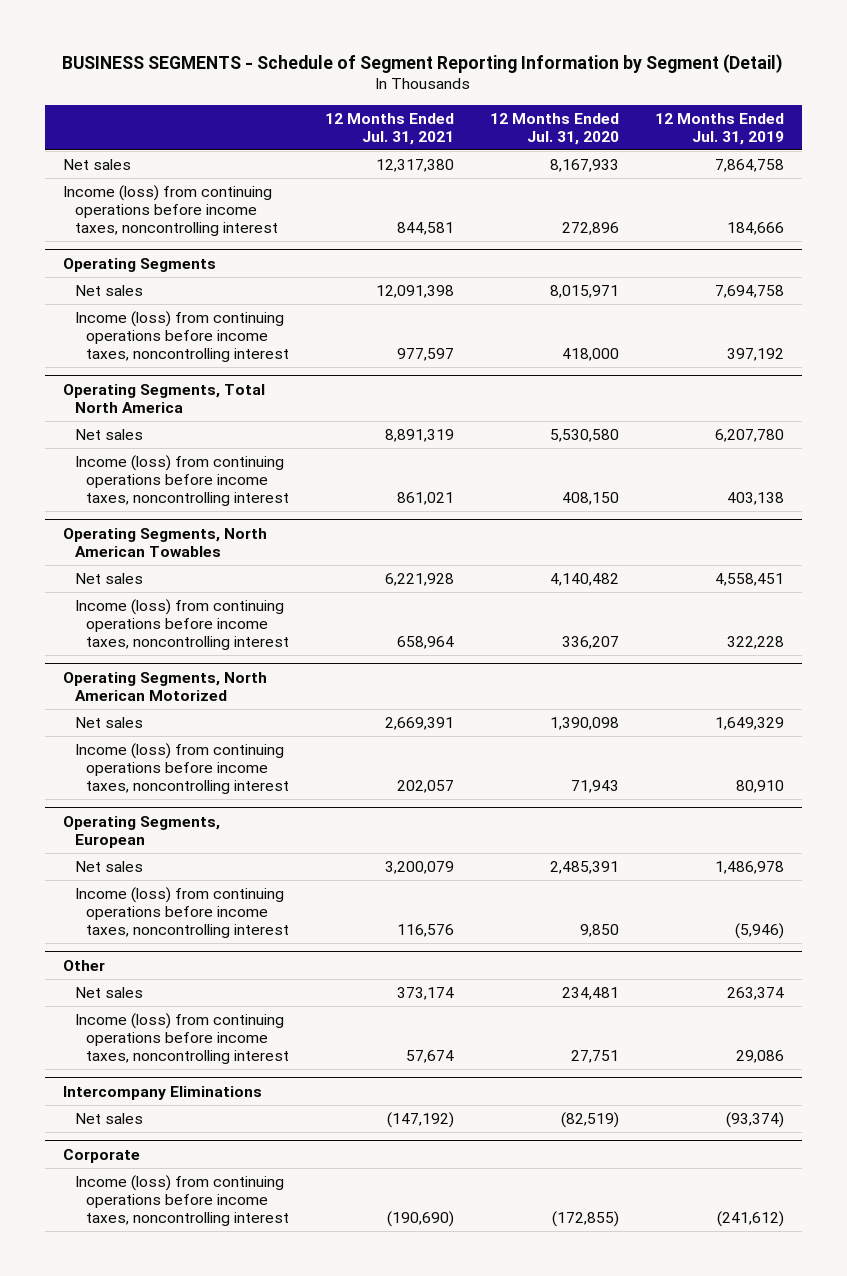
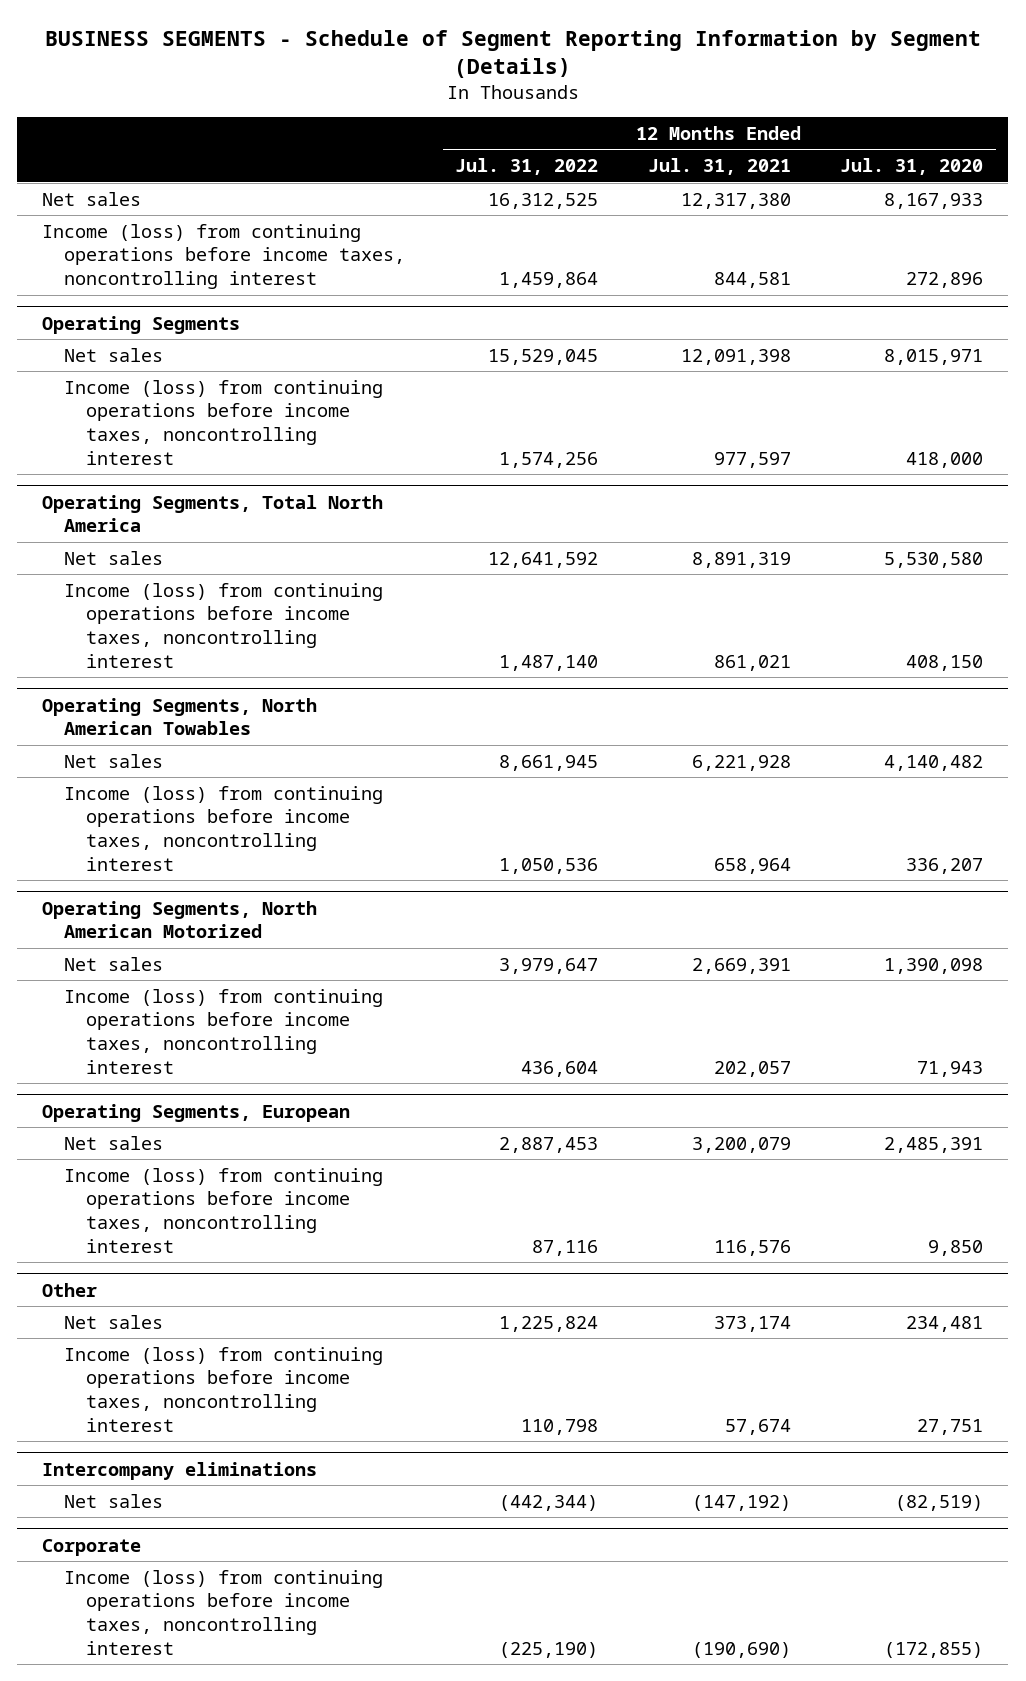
[62,53,784,73] BUSINESS SEGMENTS - Schedule of Segment Reporting Information by Segment (Detail) -> [44,29,981,79] BUSINESS SEGMENTS - Schedule of Segment Reporting Information by Segment (Details)
[654,112,784,145] 12 Months Ended Jul. 31, 2019 -> none
none -> [454,158,598,176] Jul. 31, 2022
[62,1086,262,1101] Intercompany Eliminations -> [42,1461,318,1480] Intercompany eliminations

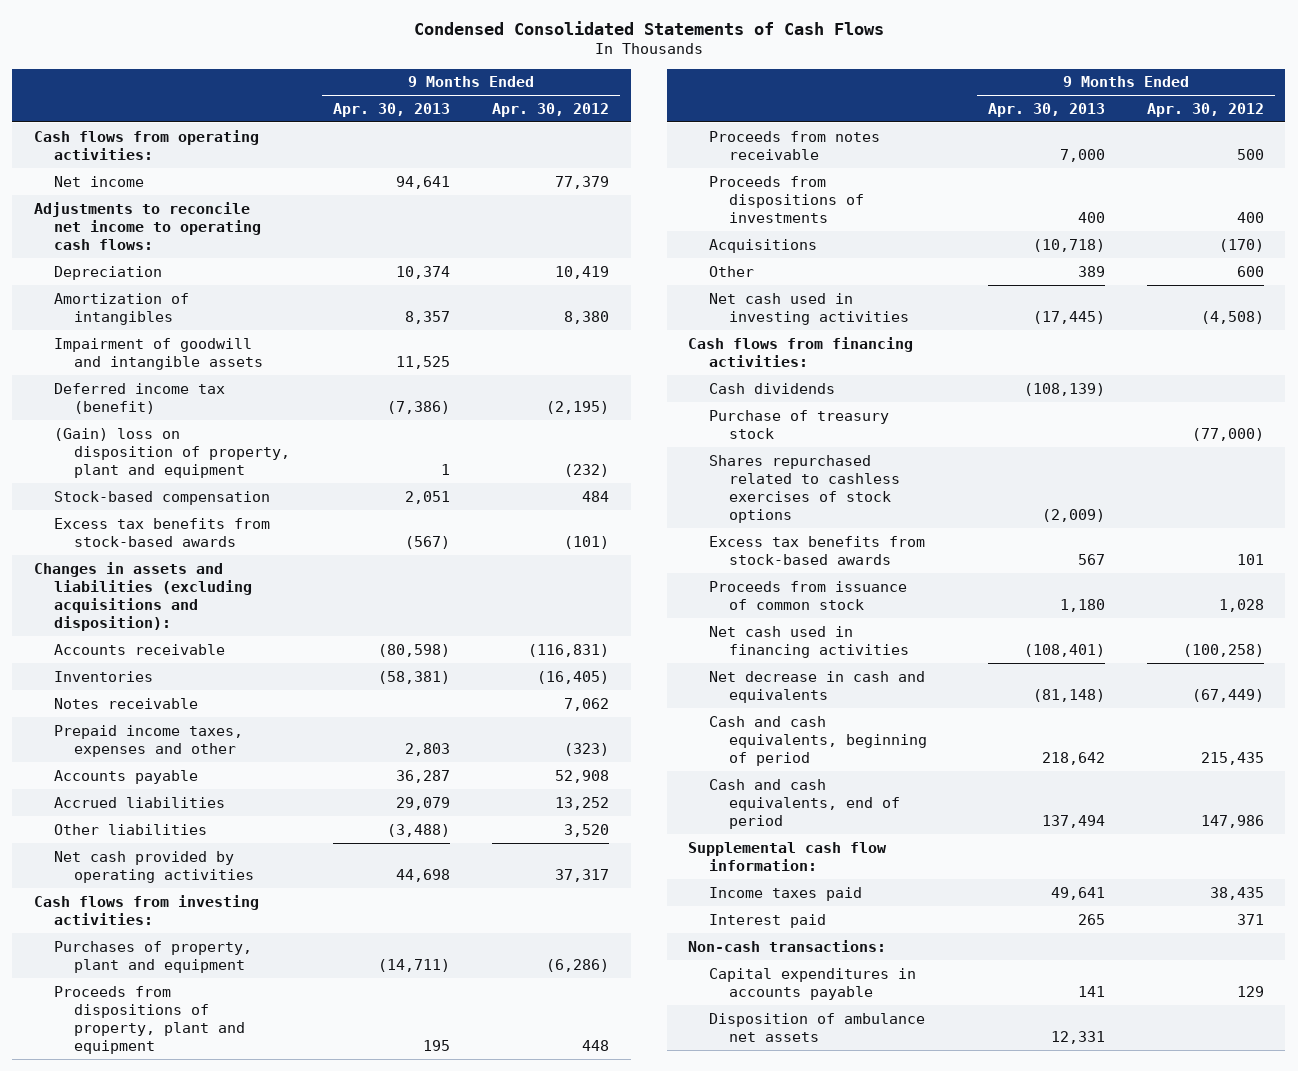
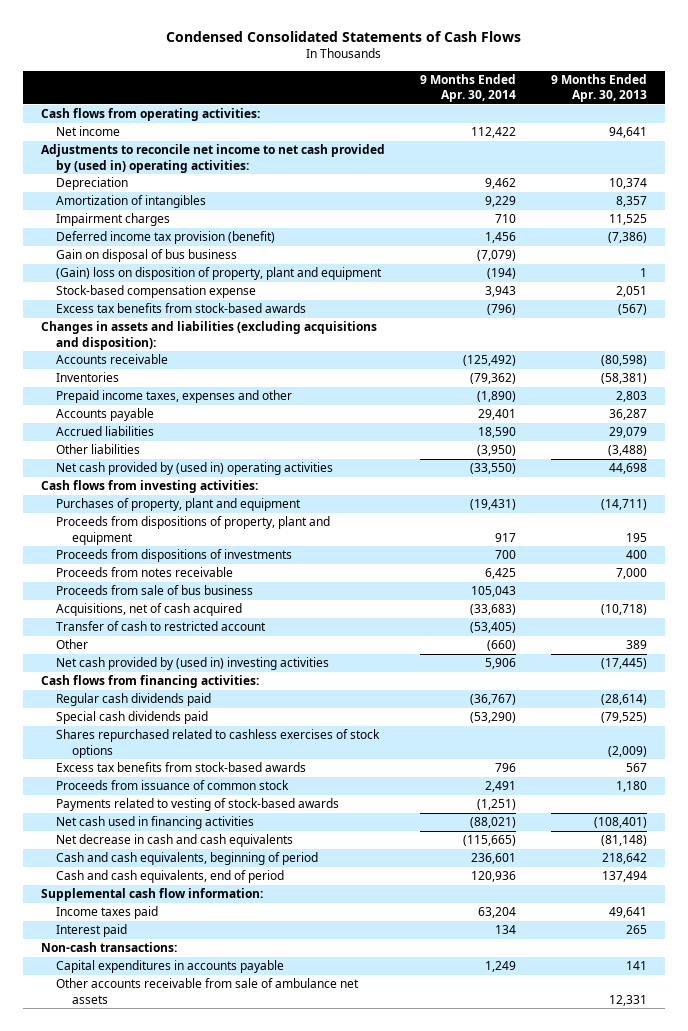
[492,103,610,118] Apr. 30, 2012 -> none
none -> [420,74,517,103] 9 Months Ended Apr. 30, 2014
[33,201,261,250] Adjustments to reconcile net income to operating cash flows: -> [40,144,385,173] Adjustments to reconcile net income to net cash provided by (used in) operating activities:
[53,337,264,370] Impairment of goodwill and intangible assets -> [56,213,171,227] Impairment charges
[53,382,225,414] Deferred income tax (benefit) -> [56,231,276,245] Deferred income tax provision (benefit)
none -> [56,249,238,263] Gain on disposal of bus business
[53,490,270,505] Stock-based compensation -> [56,285,257,299] Stock-based compensation expense
[53,697,198,709] Notes receivable -> none
[53,850,255,883] Net cash provided by operating activities -> [56,462,334,476] Net cash provided by (used in) operating activities
[708,130,880,160] Proceeds from notes receivable -> [56,567,234,578] Proceeds from notes receivable
none -> [56,585,254,596] Proceeds from sale of bus business
[708,238,817,253] Acquisitions -> [56,603,243,617] Acquisitions, net of cash acquired
none -> [56,621,267,632] Transfer of cash to restricted account
[708,292,909,325] Net cash used in investing activities -> [56,657,330,671] Net cash provided by (used in) investing activities
[708,409,889,439] Purchase of treasury stock -> none
[708,382,835,394] Cash dividends -> [56,693,212,707] Regular cash dividends paid
[1023,382,1105,396] (108,139) -> [601,694,648,706] (28,614)
none -> [56,711,209,725] Special cash dividends paid
none -> [56,798,340,812] Payments related to vesting of stock-based awards
[708,670,925,703] Net decrease in cash and equivalents -> [56,834,294,848] Net decrease in cash and cash equivalents
[708,1012,925,1042] Disposition of ambulance net assets -> [56,978,360,1004] Other accounts receivable from sale of ambulance net assets

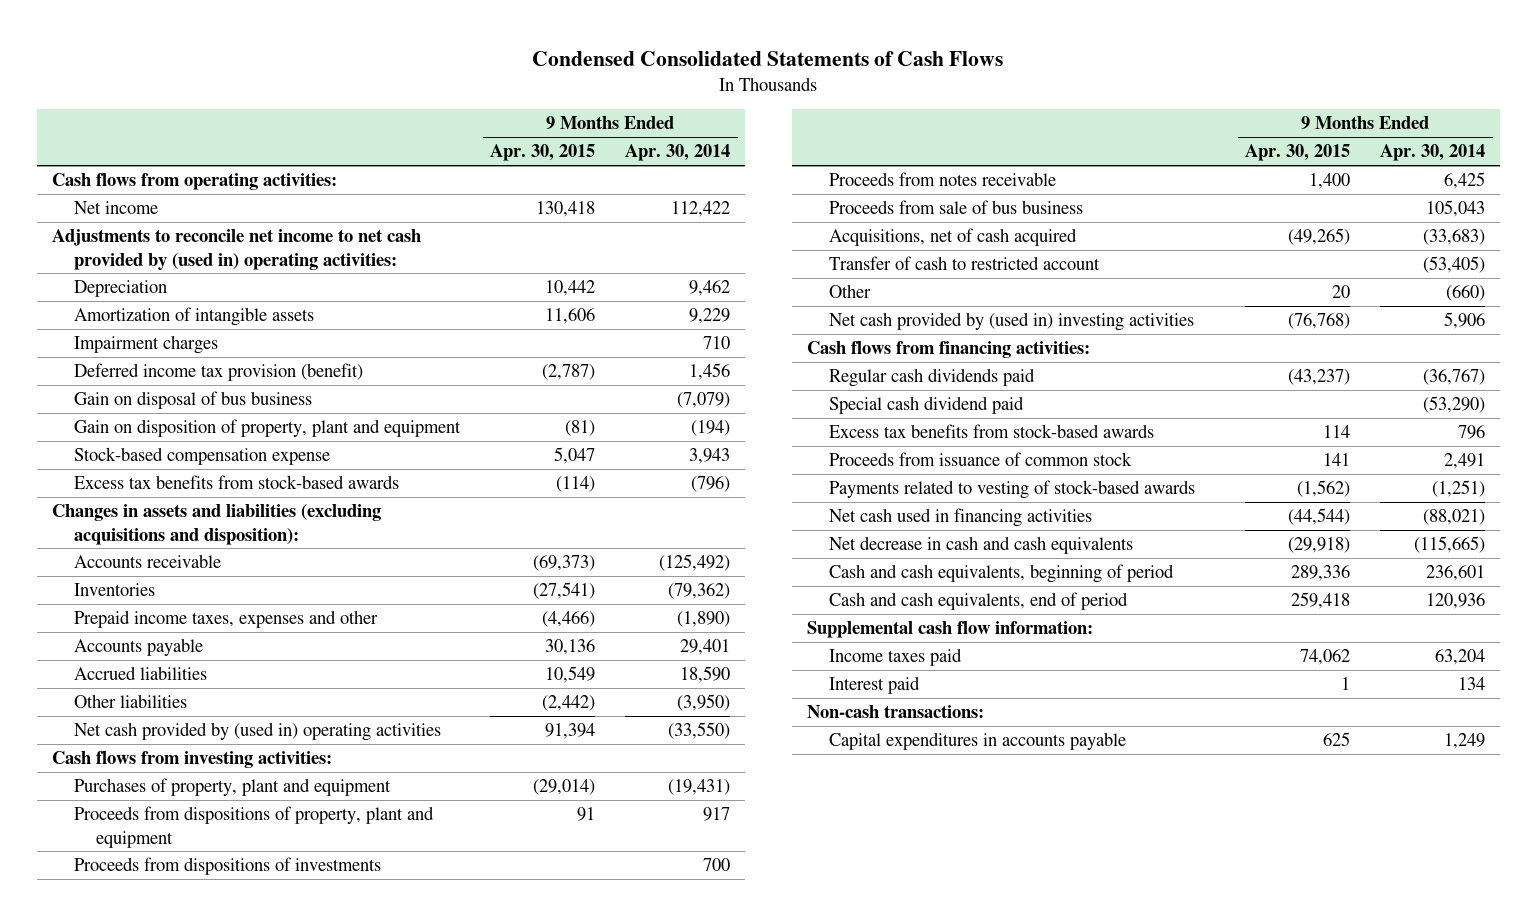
[551,74,648,103] 9 Months Ended Apr. 30, 2013 -> none
none -> [490,144,596,162] Apr. 30, 2015
[56,195,207,209] Amortization of intangibles -> [74,307,315,327] Amortization of intangible assets
[56,267,383,281] (Gain) loss on disposition of property, plant and equipment -> [74,419,462,438] Gain on disposition of property, plant and equipment
[56,729,381,758] Shares repurchased related to cashless exercises of stock options -> none
[56,711,209,725] Special cash dividends paid -> [829,396,1025,415] Special cash dividend paid
[56,978,360,1004] Other accounts receivable from sale of ambulance net assets -> none

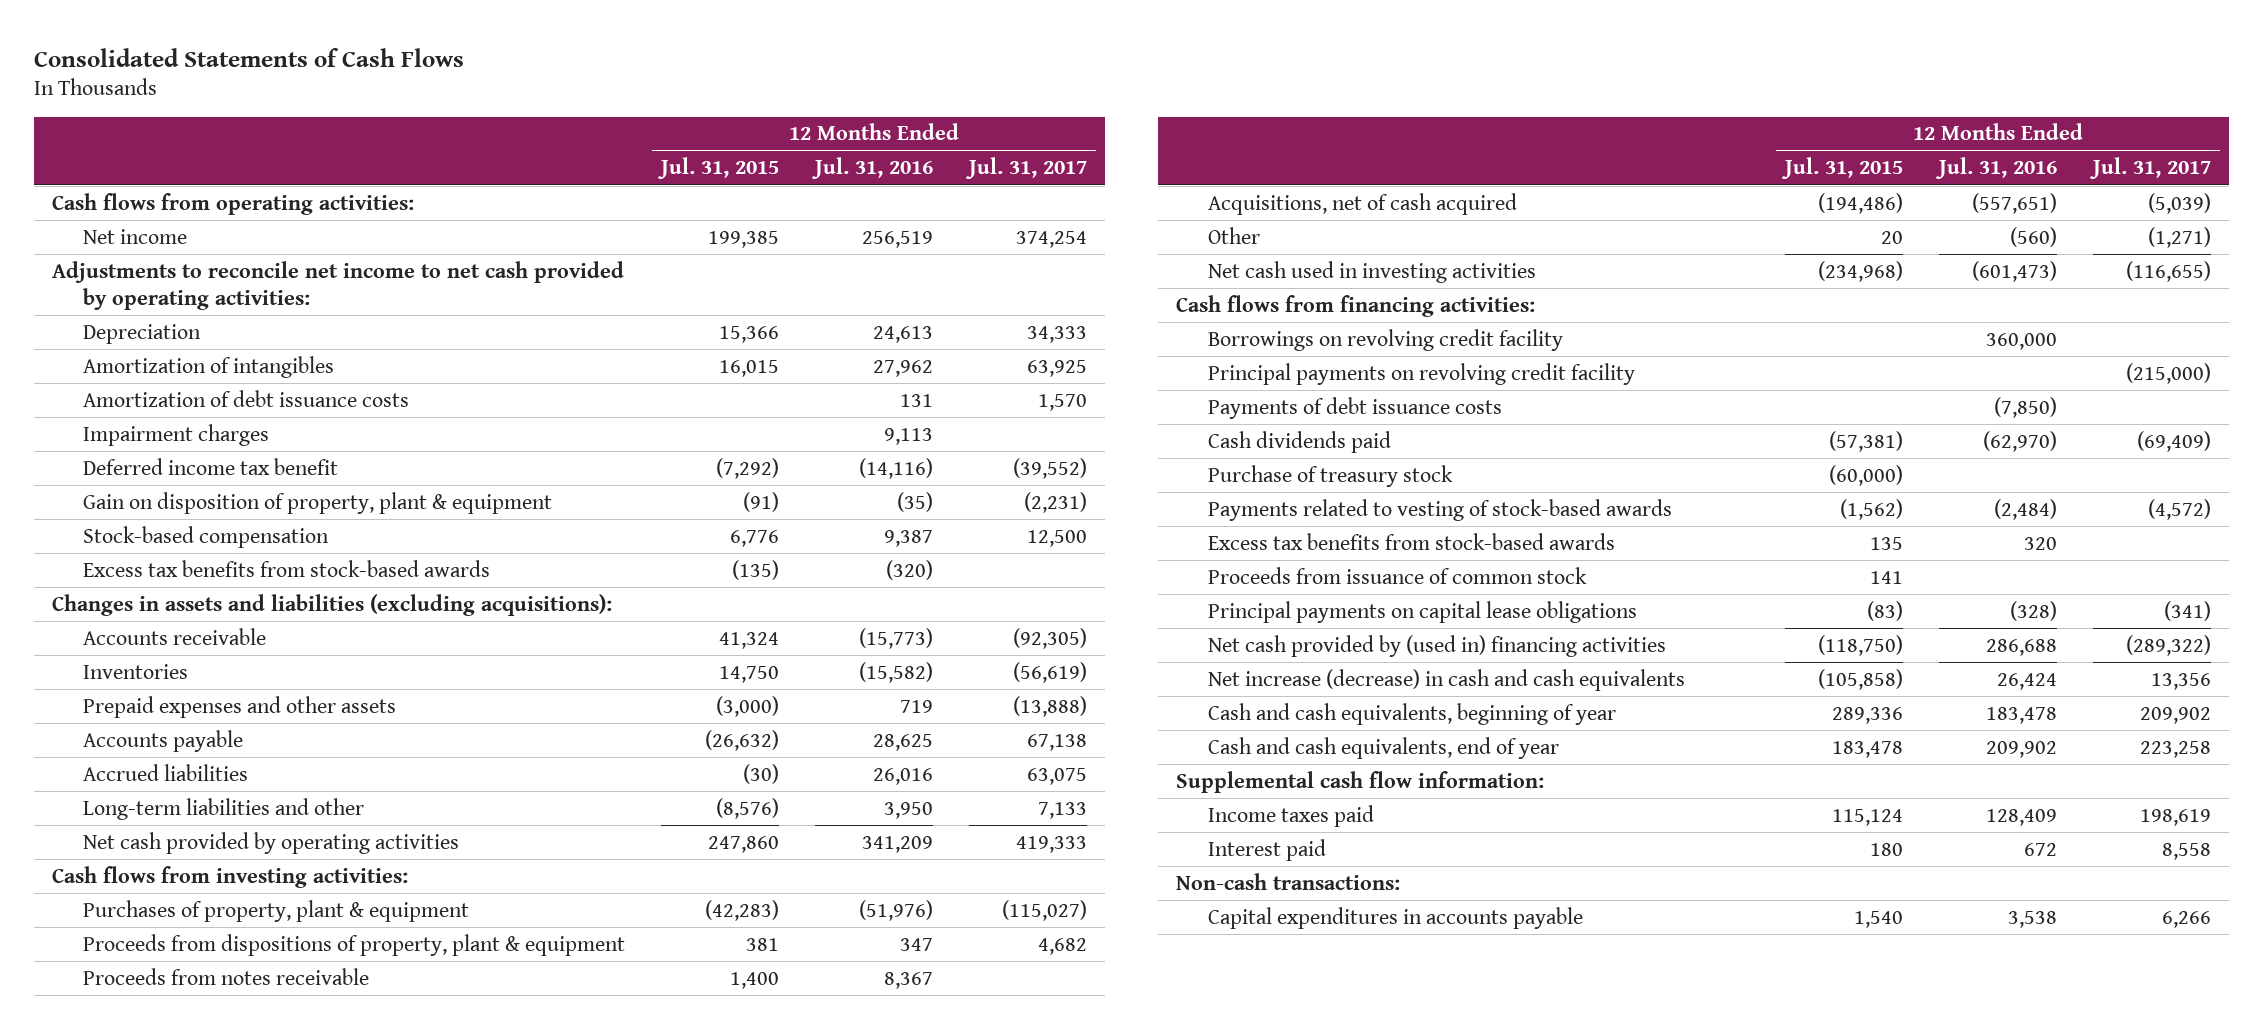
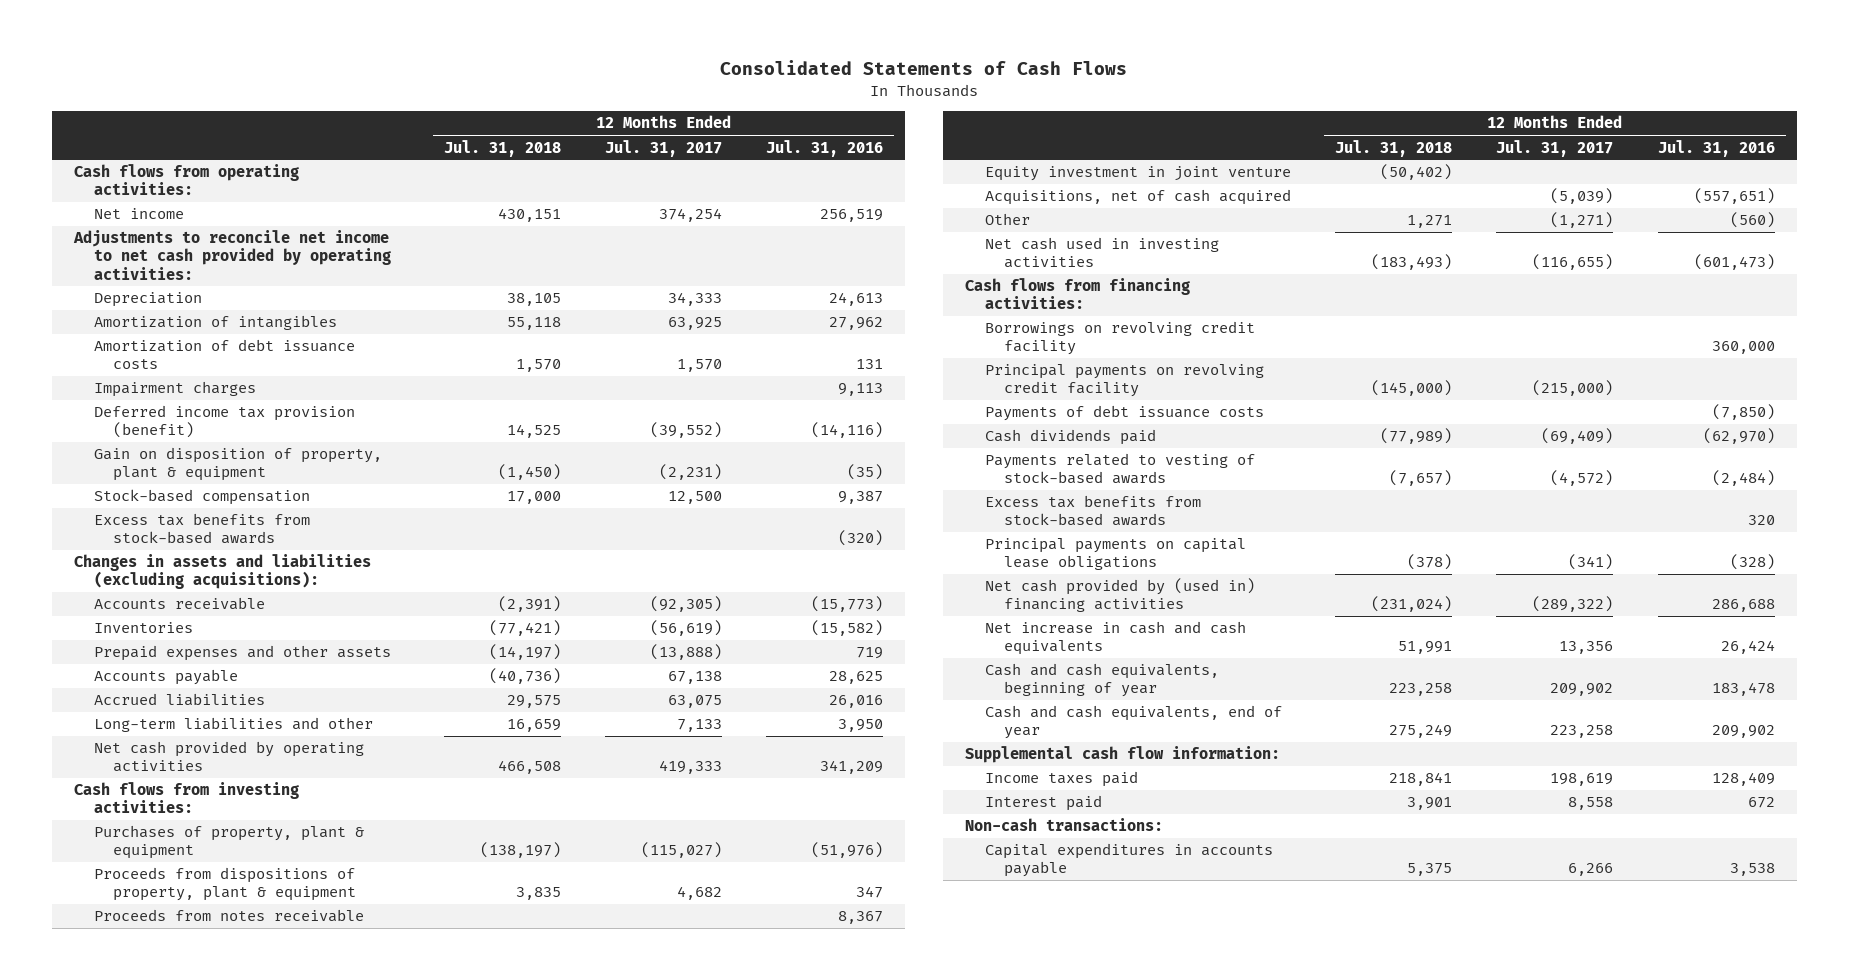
[657,157,780,180] Jul. 31, 2015 -> none
none -> [443,139,561,157] Jul. 31, 2018
[83,457,339,475] Deferred income tax benefit -> [93,405,355,439] Deferred income tax provision (benefit)
none -> [984,166,1291,182] Equity investment in joint venture
[1207,464,1453,487] Purchase of treasury stock -> none
[1207,566,1587,584] Proceeds from issuance of common stock -> none
[1207,668,1685,691] Net increase (decrease) in cash and cash equivalents -> [984,621,1246,656] Net increase in cash and cash equivalents

